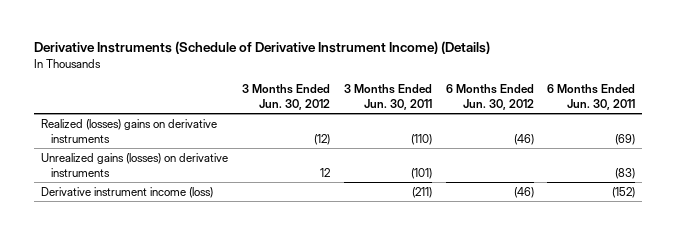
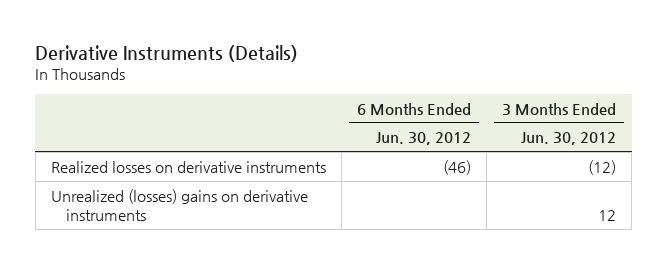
[34,41,491,55] Derivative Instruments (Schedule of Derivative Instrument Income) (Details) -> [35,44,299,62] Derivative Instruments (Details)
[343,84,432,111] 3 Months Ended Jun. 30, 2011 -> none
[547,84,636,111] 6 Months Ended Jun. 30, 2011 -> none
[41,186,214,198] Derivative instrument income (loss) -> none
[41,118,218,143] Realized (losses) gains on derivative instruments -> [50,160,326,173] Realized losses on derivative instruments
[41,152,229,177] Unrealized gains (losses) on derivative instruments -> [50,188,308,221] Unrealized (losses) gains on derivative instruments

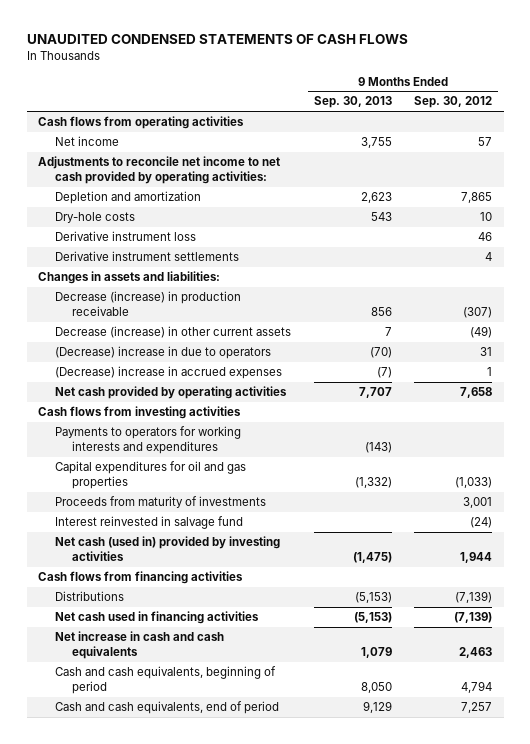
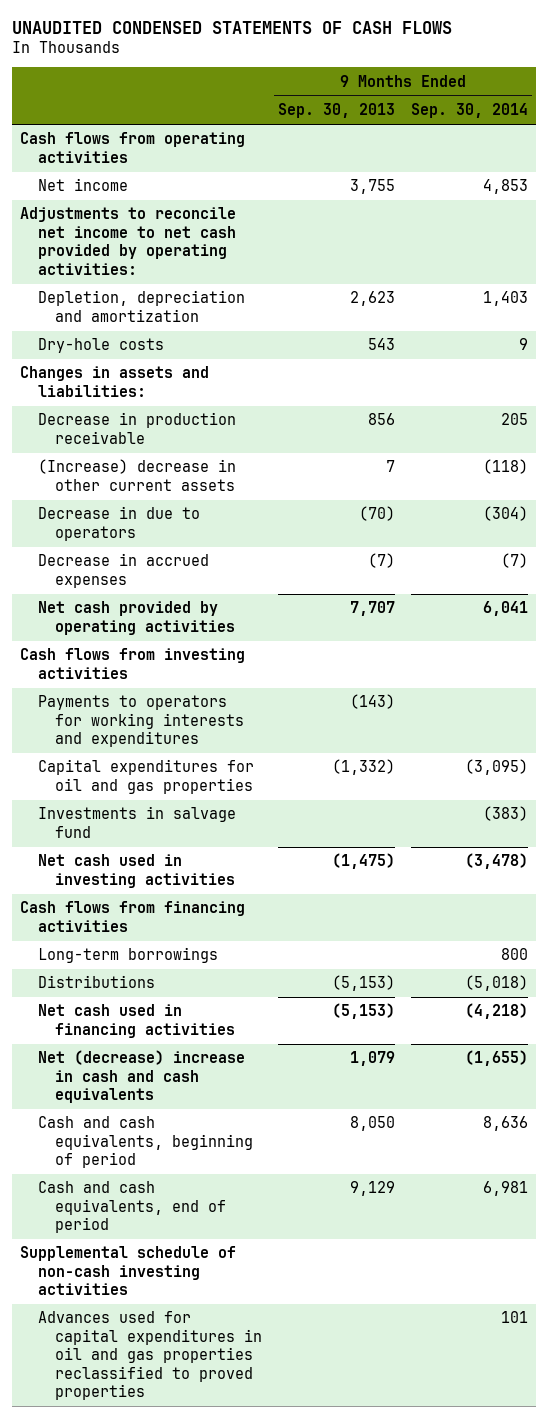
[414,96,493,109] Sep. 30, 2012 -> none
none -> [411,103,529,119] Sep. 30, 2014
[55,191,202,205] Depletion and amortization -> [37,290,245,322] Depletion, depreciation and amortization
[55,231,197,242] Derivative instrument loss -> none
[55,251,240,262] Derivative instrument settlements -> none
[55,291,242,317] Decrease (increase) in production receivable -> [37,412,236,444] Decrease in production receivable
[55,326,292,339] Decrease (increase) in other current assets -> [37,459,236,491] (Increase) decrease in other current assets
[55,346,272,360] (Decrease) increase in due to operators -> [37,506,200,541] Decrease in due to operators
[55,366,283,380] (Decrease) increase in accrued expenses -> [37,553,209,588] Decrease in accrued expenses
[55,496,267,509] Proceeds from maturity of investments -> none
[55,516,244,530] Interest reinvested in salvage fund -> [37,806,236,838] Investments in salvage fund
[55,536,281,562] Net cash (used in) provided by investing activities -> [37,854,236,888] Net cash used in investing activities
none -> [37,947,218,964] Long-term borrowings
[55,631,225,660] Net increase in cash and cash equivalents -> [37,1050,245,1104] Net (decrease) increase in cash and cash equivalents
none -> [19,1246,236,1296] Supplemental schedule of non-cash investing activities
none -> [37,1311,263,1401] Advances used for capital expenditures in oil and gas properties reclassified to proved properties

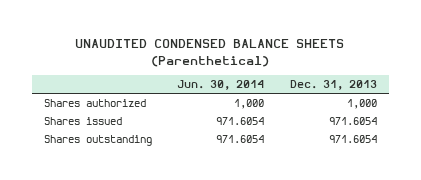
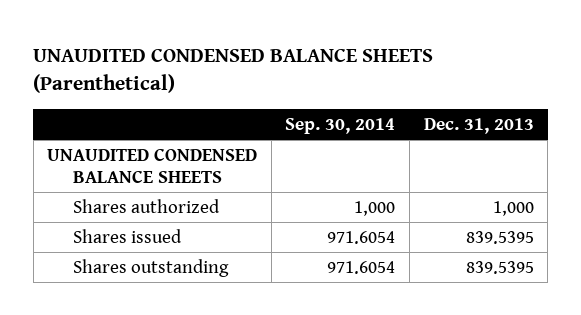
[177,80,265,91] Jun. 30, 2014 -> none
none -> [285,117,396,134] Sep. 30, 2014
none -> [47,147,258,183] UNAUDITED CONDENSED BALANCE SHEETS
[328,116,377,125] 971.6054 -> [465,230,534,244] 839.5395
[328,134,377,143] 971.6054 -> [465,260,534,274] 839.5395

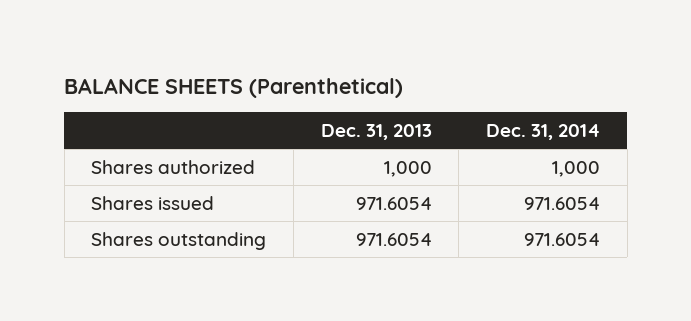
[33,48,434,94] UNAUDITED CONDENSED BALANCE SHEETS (Parenthetical) -> [64,77,404,98] BALANCE SHEETS (Parenthetical)
[285,117,396,134] Sep. 30, 2014 -> none
none -> [486,123,601,140] Dec. 31, 2014
[47,147,258,183] UNAUDITED CONDENSED BALANCE SHEETS -> none
[465,230,534,244] 839.5395 -> [355,196,432,210] 971.6054
[465,260,534,274] 839.5395 -> [355,232,432,246] 971.6054

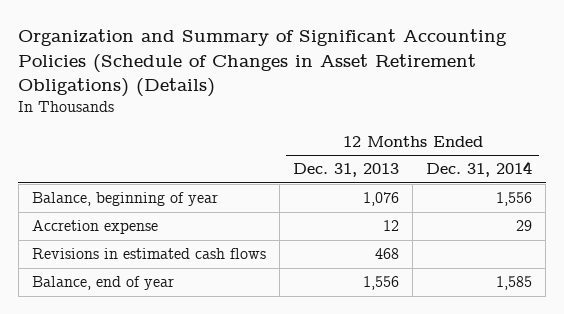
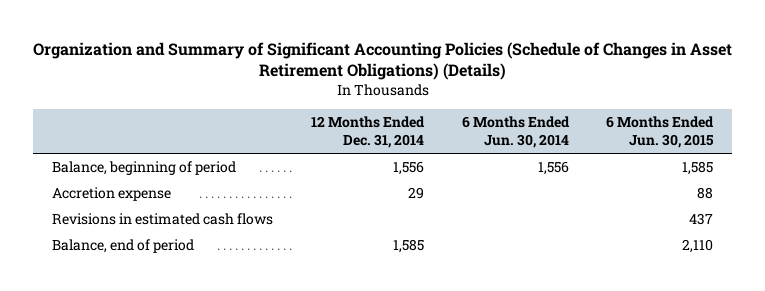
[292,163,399,178] Dec. 31, 2013 -> none
none -> [461,116,570,149] 6 Months Ended Jun. 30, 2014
none -> [606,116,715,149] 6 Months Ended Jun. 30, 2015
[31,192,218,207] Balance, beginning of year -> [51,161,236,176] Balance, beginning of period
[31,276,174,291] Balance, end of year -> [51,239,194,254] Balance, end of period

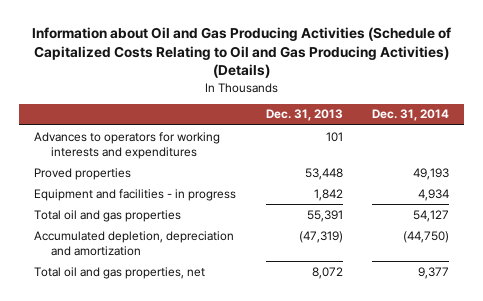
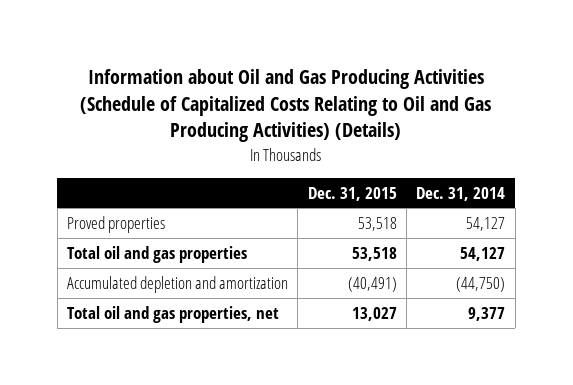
[265,109,343,122] Dec. 31, 2013 -> none
none -> [307,186,397,201] Dec. 31, 2015
[33,131,220,160] Advances to operators for working interests and expenditures -> none
[33,188,236,201] Equipment and facilities - in progress -> none
[413,167,450,180] 49,193 -> [466,216,506,231] 54,127
[33,230,234,257] Accumulated depletion, depreciation and amortization -> [67,275,289,293] Accumulated depletion and amortization

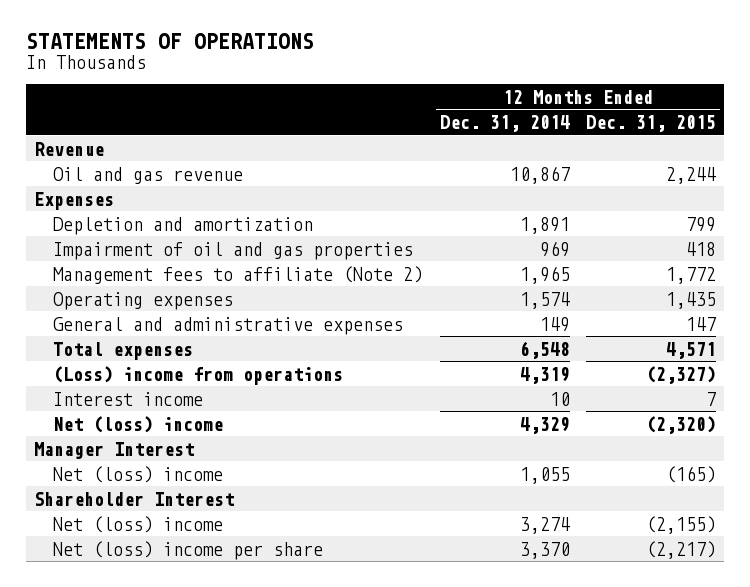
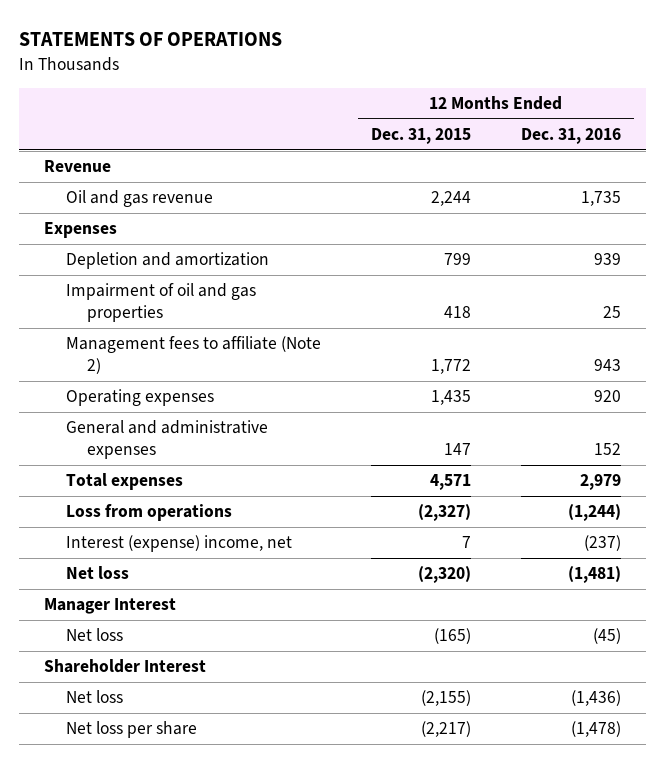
[439,115,570,133] Dec. 31, 2014 -> none
none -> [521,128,622,145] Dec. 31, 2016
[53,365,344,385] (Loss) income from operations -> [65,504,232,522] Loss from operations
[53,391,204,406] Interest income -> [65,535,292,553] Interest (expense) income, net
[53,415,224,433] Net (loss) income -> [65,566,129,580] Net loss
[53,465,224,483] Net (loss) income -> [65,628,123,642] Net loss
[53,515,224,533] Net (loss) income -> [65,690,123,704] Net loss
[53,540,324,560] Net (loss) income per share -> [65,721,197,739] Net loss per share

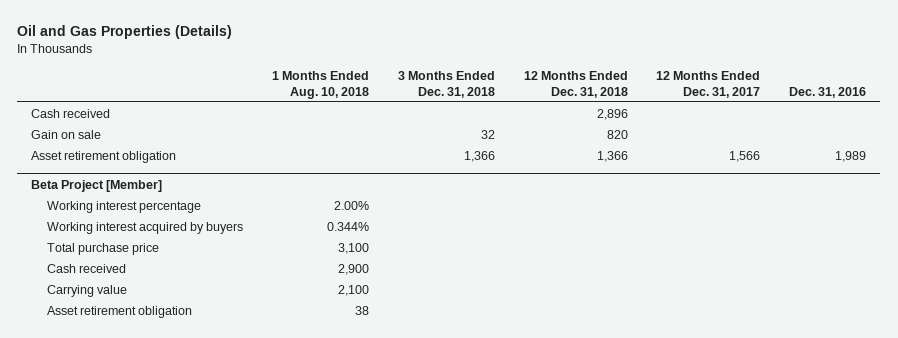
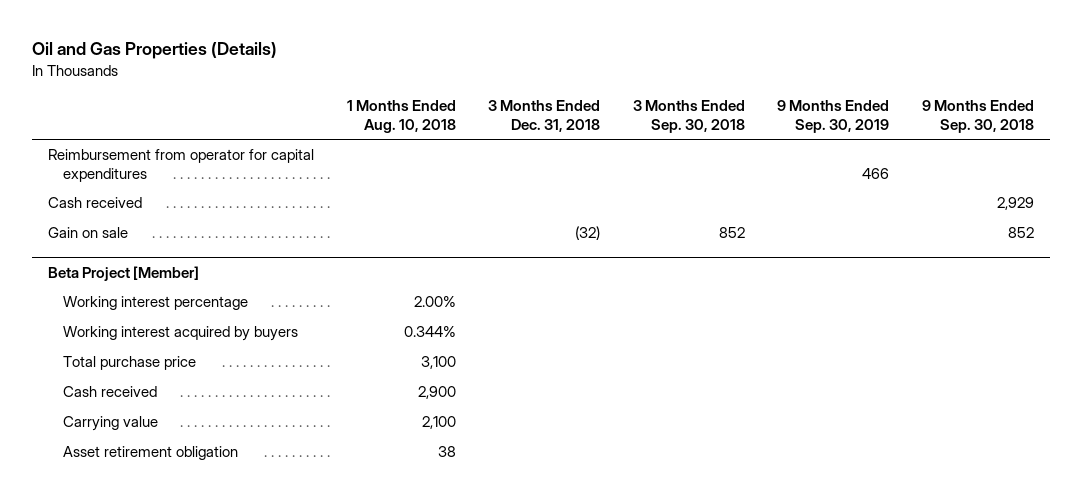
[523,70,628,98] 12 Months Ended Dec. 31, 2018 -> none
[656,70,761,98] 12 Months Ended Dec. 31, 2017 -> none
[789,86,867,98] Dec. 31, 2016 -> none
none -> [632,100,745,133] 3 Months Ended Sep. 30, 2018
none -> [777,100,890,133] 9 Months Ended Sep. 30, 2019
none -> [921,100,1034,133] 9 Months Ended Sep. 30, 2018
none -> [48,149,315,182] Reimbursement from operator for capital expenditures
[31,150,177,163] Asset retirement obligation -> none
[480,129,495,139] 32 -> [575,226,601,241] (32)

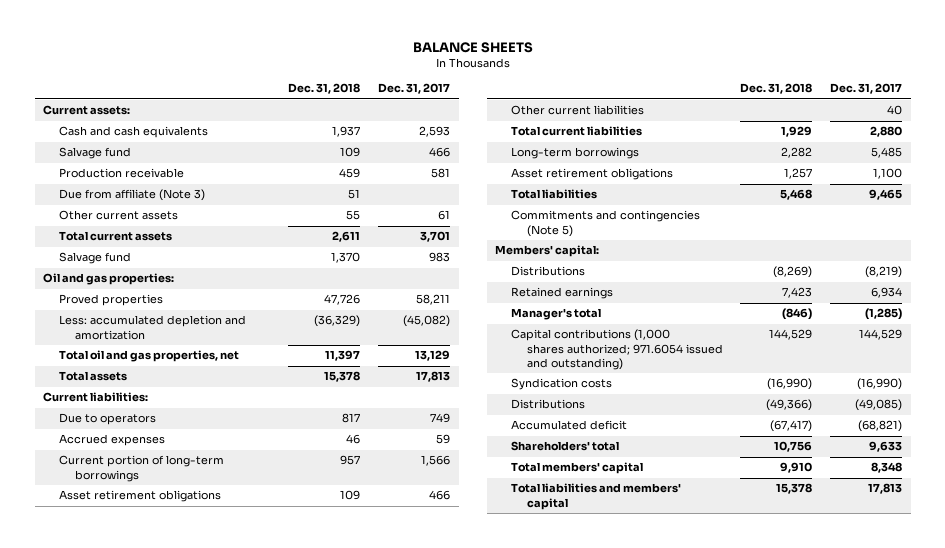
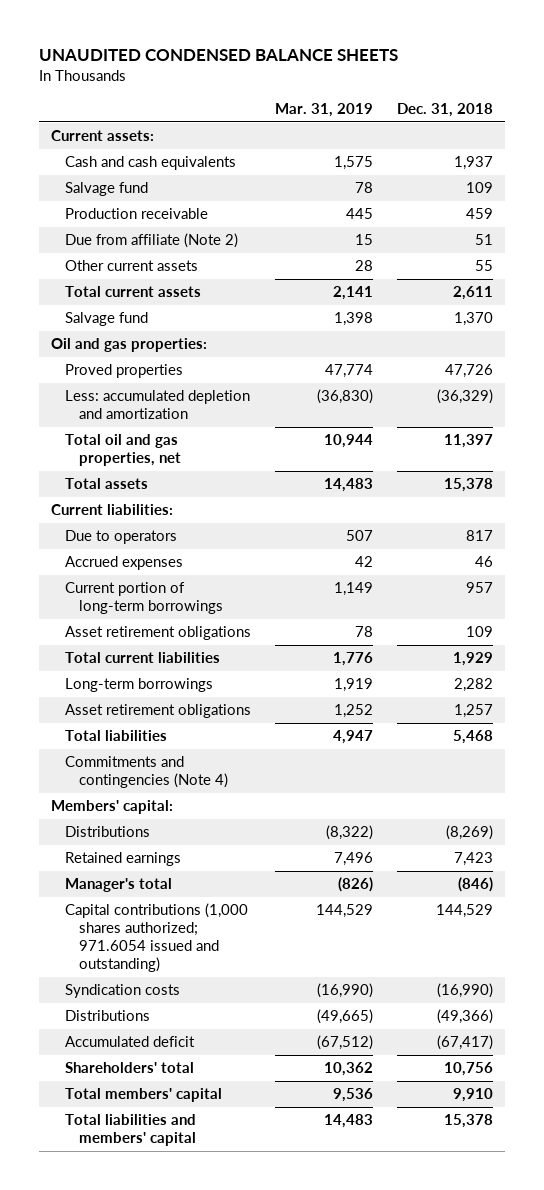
[412,41,533,53] BALANCE SHEETS -> [38,49,398,62] UNAUDITED CONDENSED BALANCE SHEETS
[378,83,451,95] Dec. 31, 2017 -> none
none -> [275,102,374,117] Mar. 31, 2019
[59,189,206,202] Due from affiliate (Note 3) -> [64,233,238,249] Due from affiliate (Note 2)
[511,105,645,116] Other current liabilities -> none
[511,210,701,237] Commitments and contingencies (Note 5) -> [64,756,229,789] Commitments and contingencies (Note 4)

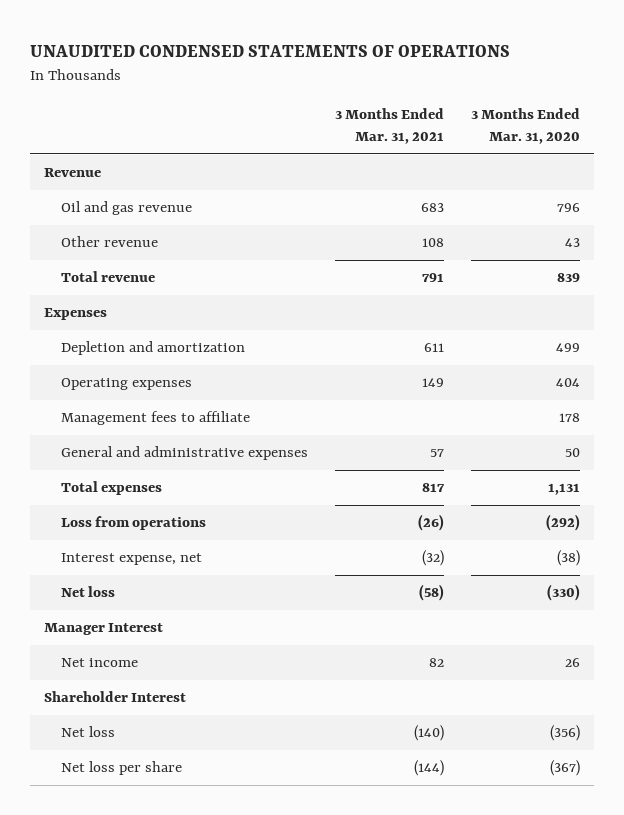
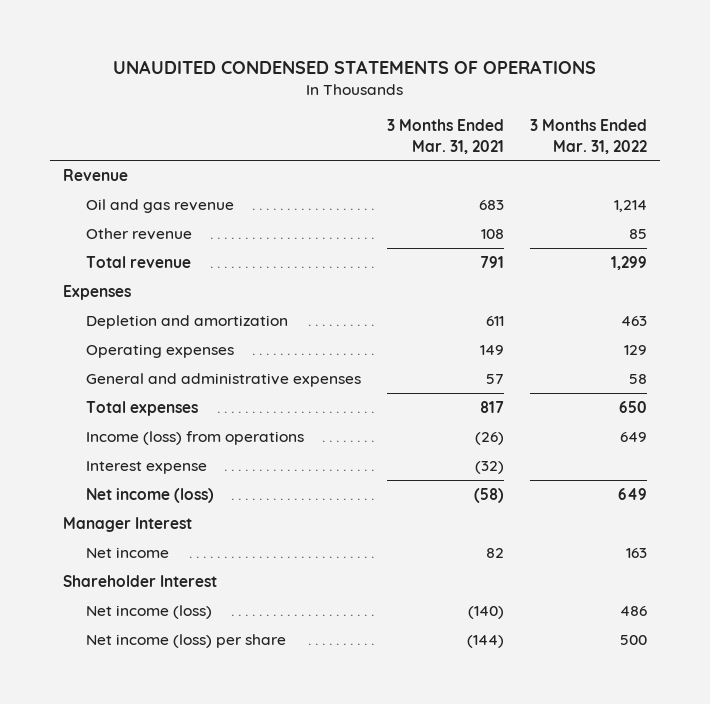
[471,108,581,145] 3 Months Ended Mar. 31, 2020 -> none
none -> [530,119,648,154] 3 Months Ended Mar. 31, 2022
[61,411,251,426] Management fees to affiliate -> none
[61,516,207,531] Loss from operations -> [86,430,305,445] Income (loss) from operations
[61,553,203,566] Interest expense, net -> [86,460,208,474] Interest expense
[61,586,116,598] Net loss -> [86,487,215,503] Net income (loss)
[61,726,116,738] Net loss -> [86,604,213,619] Net income (loss)
[61,761,183,776] Net loss per share -> [86,633,287,648] Net income (loss) per share

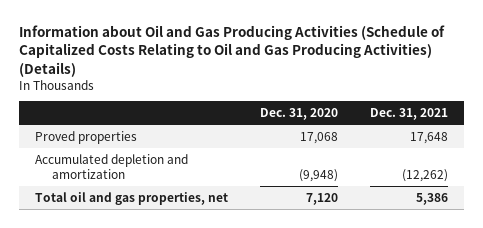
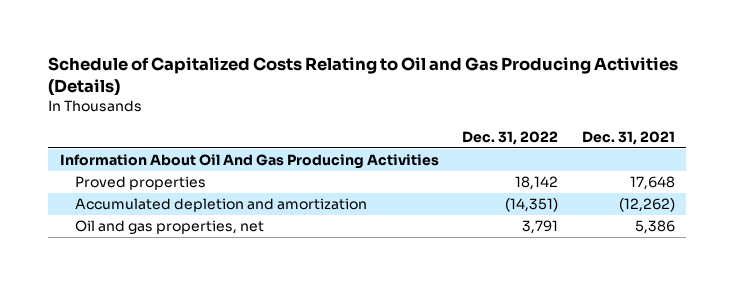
[18,25,445,77] Information about Oil and Gas Producing Activities (Schedule of Capitalized Costs Relating to Oil and Gas Producing Activities) (Details) -> [48,57,679,97] Schedule of Capitalized Costs Relating to Oil and Gas Producing Activities (Details)
[259,108,338,121] Dec. 31, 2020 -> none
none -> [462,130,559,145] Dec. 31, 2022
none -> [59,154,439,170] Information About Oil And Gas Producing Activities
[34,191,228,205] Total oil and gas properties, net -> [74,220,264,235] Oil and gas properties, net

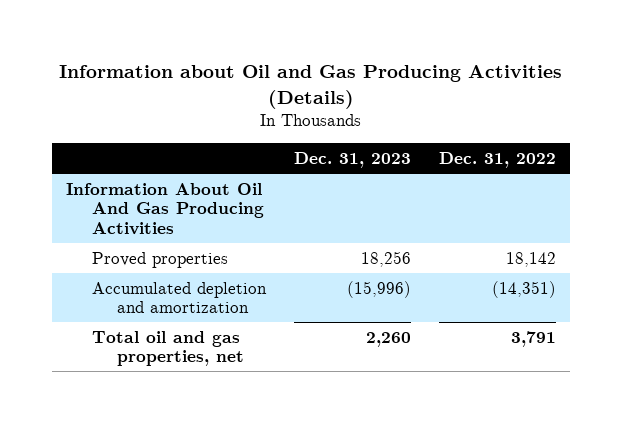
[48,57,679,97] Schedule of Capitalized Costs Relating to Oil and Gas Producing Activities (Details) -> [59,64,563,109] Information about Oil and Gas Producing Activities (Details)
[581,130,675,145] Dec. 31, 2021 -> none
none -> [293,151,411,168] Dec. 31, 2023
[74,220,264,235] Oil and gas properties, net -> [91,330,245,367] Total oil and gas properties, net

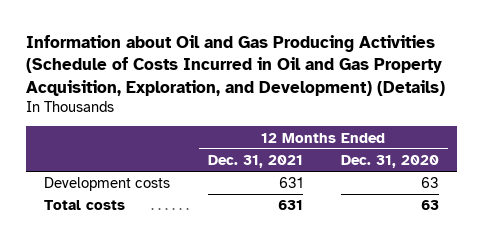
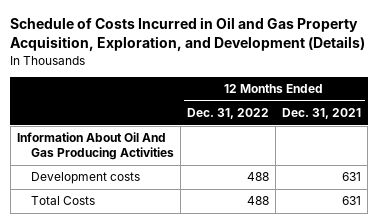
[25,34,445,96] Information about Oil and Gas Producing Activities (Schedule of Costs Incurred in Oil and Gas Property Acquisition, Exploration, and Development) (Details) -> [10,17,366,52] Schedule of Costs Incurred in Oil and Gas Property Acquisition, Exploration, and Development (Details)
[340,154,439,168] Dec. 31, 2020 -> none
none -> [187,108,270,120] Dec. 31, 2022
none -> [16,132,175,160] Information About Oil And Gas Producing Activities
[44,200,126,211] Total costs -> [31,196,96,206] Total Costs

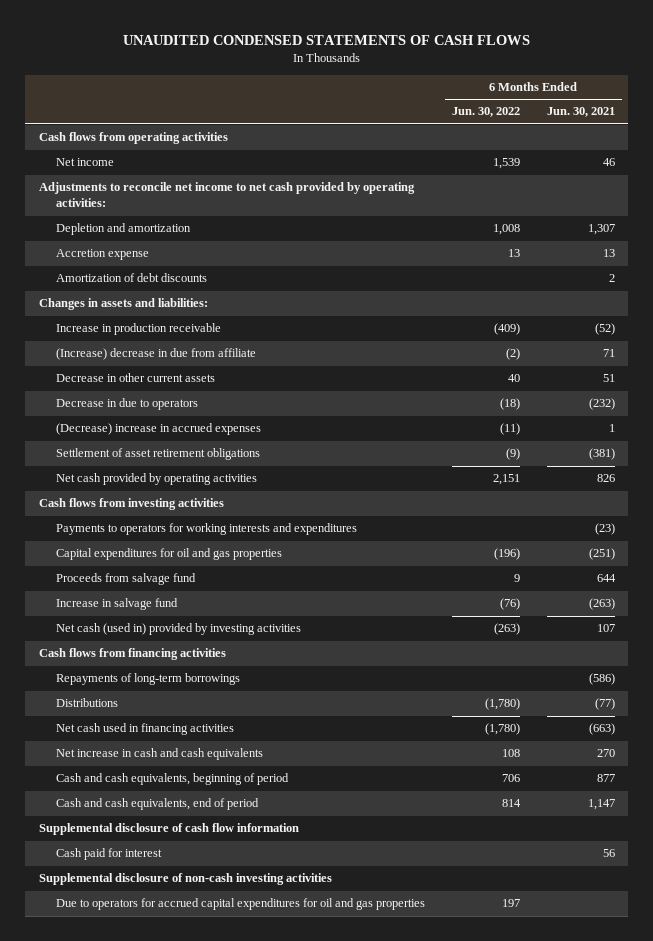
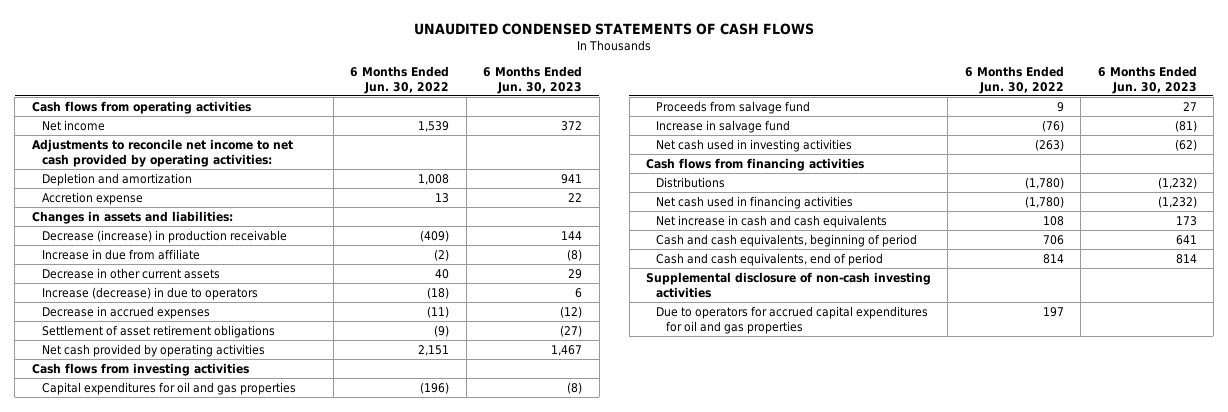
[546,107,615,118] Jun. 30, 2021 -> none
none -> [483,66,583,94] 6 Months Ended Jun. 30, 2023
[56,273,208,283] Amortization of debt discounts -> none
[56,323,222,336] Increase in production receivable -> [41,230,287,244] Decrease (increase) in production receivable
[56,348,257,361] (Increase) decrease in due from affiliate -> [41,249,200,261] Increase in due from affiliate
[56,398,199,411] Decrease in due to operators -> [41,287,258,301] Increase (decrease) in due to operators
[56,423,262,436] (Decrease) increase in accrued expenses -> [41,306,210,320] Decrease in accrued expenses
[56,523,358,536] Payments to operators for working interests and expenditures -> none
[56,623,302,636] Net cash (used in) provided by investing activities -> [656,139,853,153] Net cash used in investing activities
[56,673,241,686] Repayments of long-term borrowings -> none
[38,823,299,836] Supplemental disclosure of cash flow information -> none
[56,848,163,861] Cash paid for interest -> none

